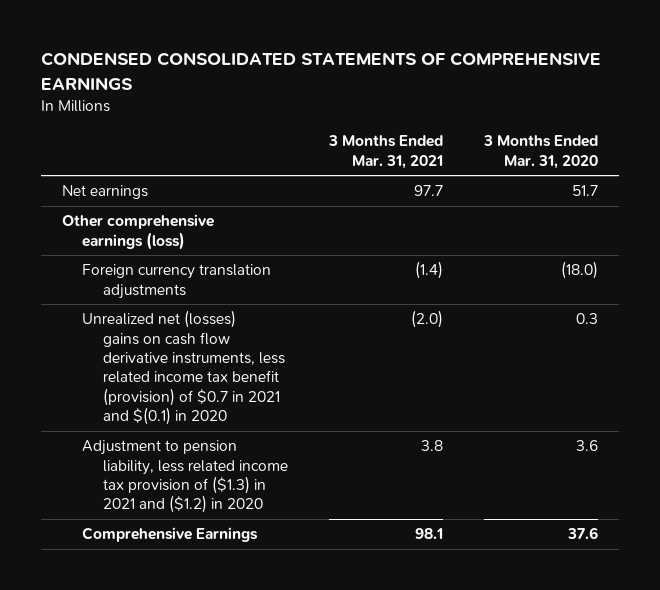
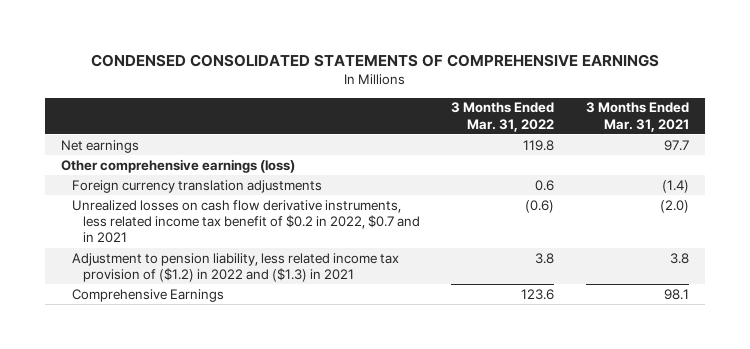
[483,135,599,169] 3 Months Ended Mar. 31, 2020 -> none
none -> [451,102,555,132] 3 Months Ended Mar. 31, 2022
[82,310,285,426] Unrealized net (losses) gains on cash flow derivative instruments, less related income tax benefit (provision) of $0.7 in 2021 and $(0.1) in 2020 -> [71,199,420,244] Unrealized losses on cash flow derivative instruments, less related income tax benefit of $0.2 in 2022, $0.7 and in 2021
[82,440,288,514] Adjustment to pension liability, less related income tax provision of ($1.3) in 2021 and ($1.2) in 2020 -> [71,252,399,282] Adjustment to pension liability, less related income tax provision of ($1.2) in 2022 and ($1.3) in 2021

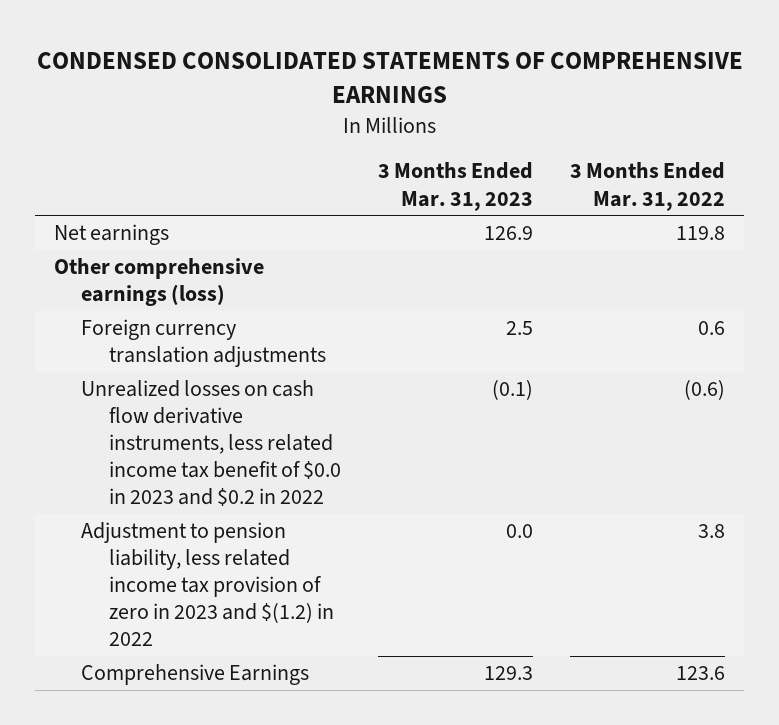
[585,102,689,132] 3 Months Ended Mar. 31, 2021 -> none
none -> [378,162,534,211] 3 Months Ended Mar. 31, 2023
[71,199,420,244] Unrealized losses on cash flow derivative instruments, less related income tax benefit of $0.2 in 2022, $0.7 and in 2021 -> [81,380,341,507] Unrealized losses on cash flow derivative instruments, less related income tax benefit of $0.0 in 2023 and $0.2 in 2022
[71,252,399,282] Adjustment to pension liability, less related income tax provision of ($1.2) in 2022 and ($1.3) in 2021 -> [81,522,334,647] Adjustment to pension liability, less related income tax provision of zero in 2023 and $(1.2) in 2022

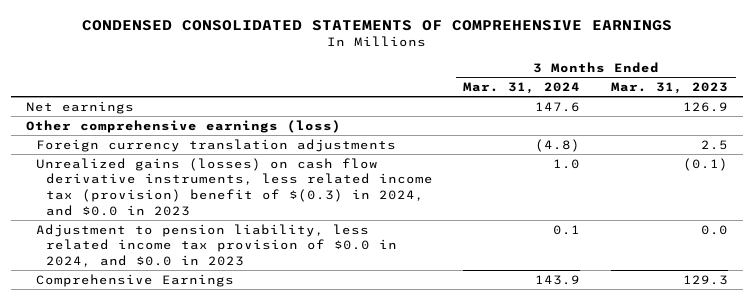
[570,162,726,211] 3 Months Ended Mar. 31, 2022 -> none
none -> [463,82,581,95] Mar. 31, 2024
[81,380,341,507] Unrealized losses on cash flow derivative instruments, less related income tax benefit of $0.0 in 2023 and $0.2 in 2022 -> [35,157,433,216] Unrealized gains (losses) on cash flow derivative instruments, less related income tax (provision) benefit of $(0.3) in 2024, and $0.0 in 2023
[81,522,334,647] Adjustment to pension liability, less related income tax provision of zero in 2023 and $(1.2) in 2022 -> [35,223,397,268] Adjustment to pension liability, less related income tax provision of $0.0 in 2024, and $0.0 in 2023

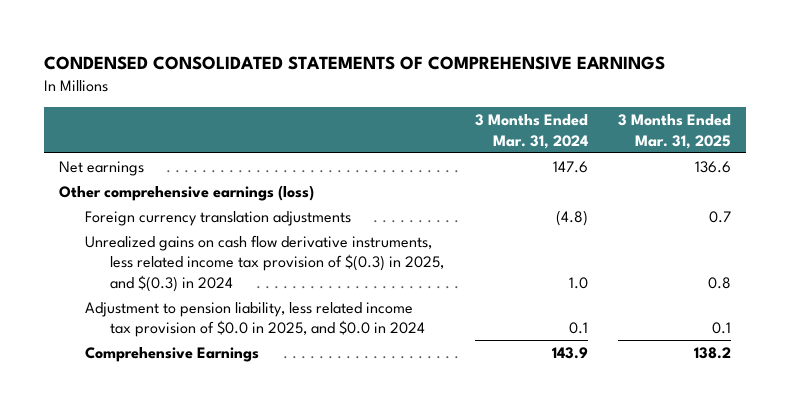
[611,82,729,95] Mar. 31, 2023 -> none
none -> [617,113,731,149] 3 Months Ended Mar. 31, 2025
[35,157,433,216] Unrealized gains (losses) on cash flow derivative instruments, less related income tax (provision) benefit of $(0.3) in 2024, and $0.0 in 2023 -> [84,234,445,293] Unrealized gains on cash flow derivative instruments, less related income tax provision of $(0.3) in 2025, and $(0.3) in 2024
[35,223,397,268] Adjustment to pension liability, less related income tax provision of $0.0 in 2024, and $0.0 in 2023 -> [84,301,426,338] Adjustment to pension liability, less related income tax provision of $0.0 in 2025, and $0.0 in 2024

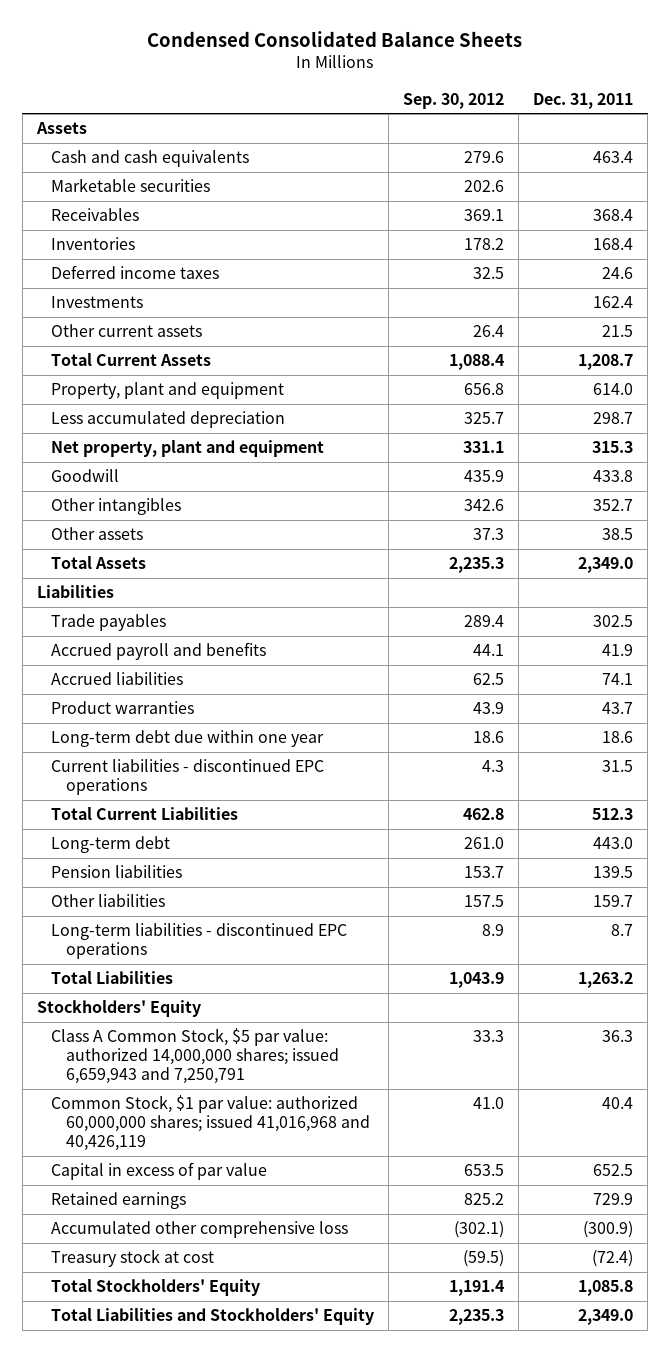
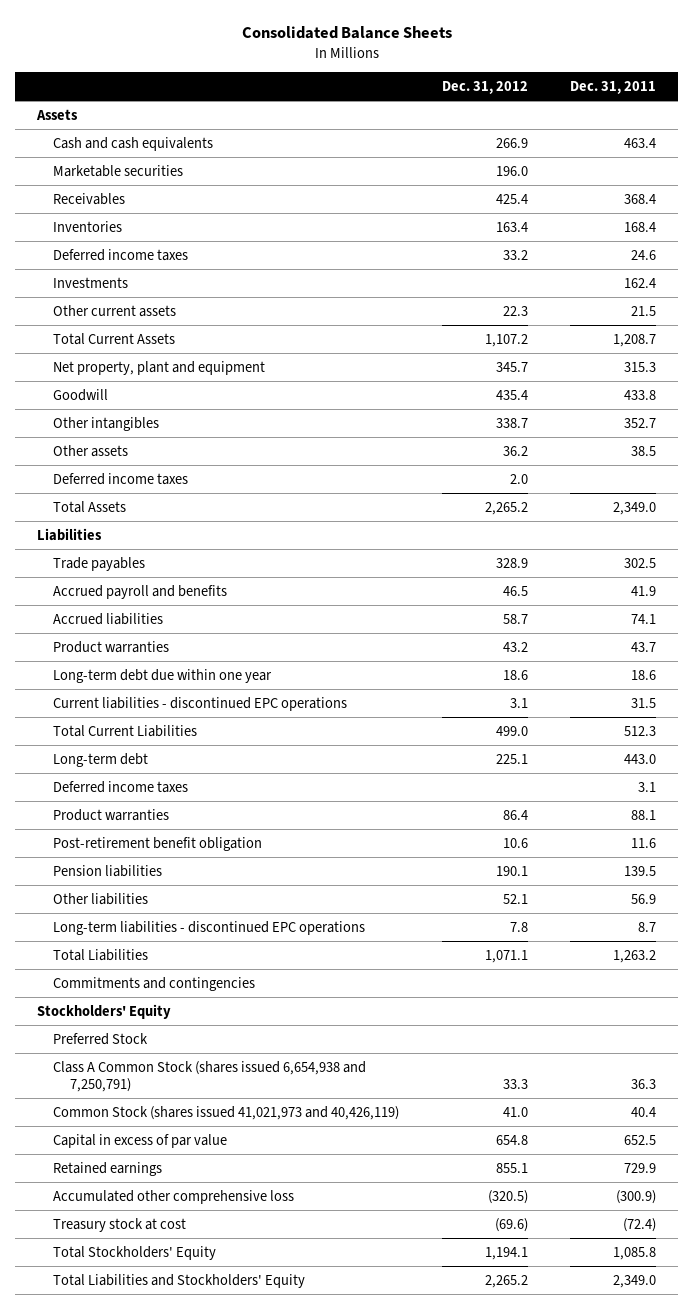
[146,30,522,47] Condensed Consolidated Balance Sheets -> [241,25,452,39] Consolidated Balance Sheets
[403,92,505,109] Sep. 30, 2012 -> none
none -> [441,80,528,94] Dec. 31, 2012
[51,382,285,400] Property, plant and equipment -> none
[51,411,286,429] Less accumulated depreciation -> none
none -> [53,472,189,485] Deferred income taxes
none -> [53,780,189,793] Deferred income taxes
none -> [53,808,170,821] Product warranties
none -> [53,836,263,851] Post-retirement benefit obligation
[593,895,634,908] 159.7 -> [631,893,657,904] 56.9
none -> [53,976,256,991] Commitments and contingencies
none -> [53,1032,149,1045] Preferred Stock
[51,1028,340,1085] Class A Common Stock, $5 par value: authorized 14,000,000 shares; issued 6,659,943 and 7,250,791 -> [53,1060,367,1092] Class A Common Stock (shares issued 6,654,938 and 7,250,791)
[51,1095,371,1152] Common Stock, $1 par value: authorized 60,000,000 shares; issued 41,016,968 and 40,426,119 -> [53,1105,400,1120] Common Stock (shares issued 41,021,973 and 40,426,119)

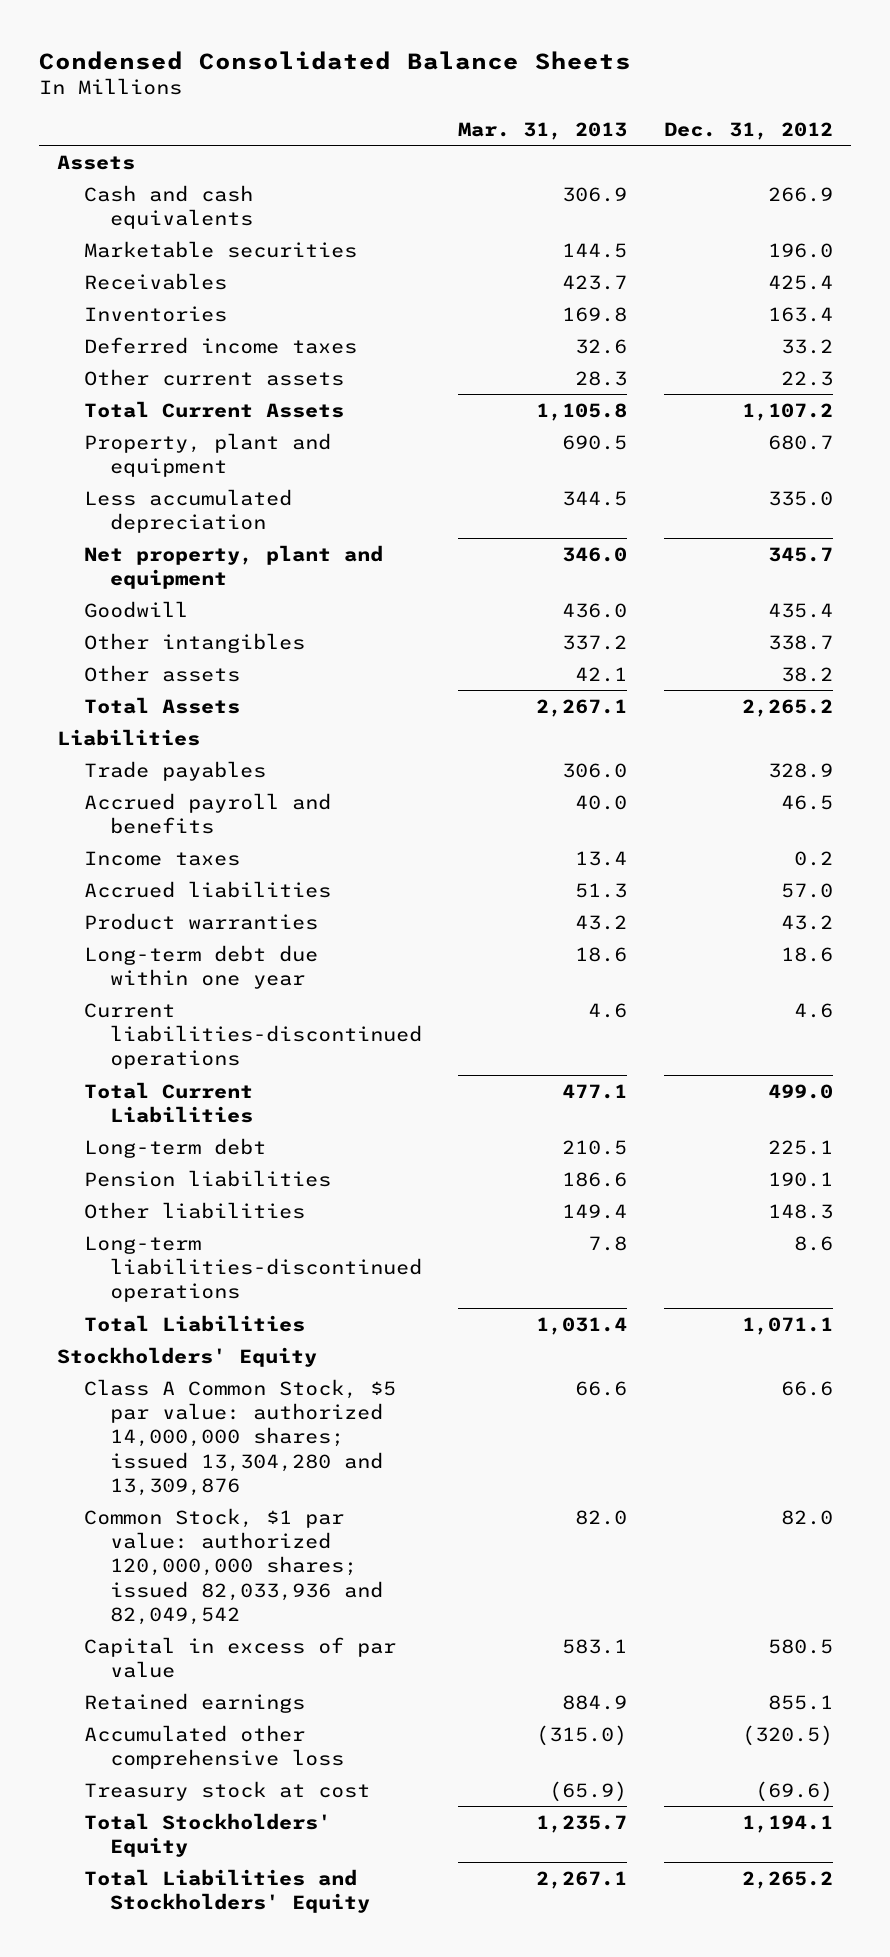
[241,25,452,39] Consolidated Balance Sheets -> [39,50,632,70] Condensed Consolidated Balance Sheets
[570,80,657,94] Dec. 31, 2011 -> none
none -> [458,121,628,140] Mar. 31, 2013
[53,276,129,288] Investments -> none
none -> [83,432,331,477] Property, plant and equipment
none -> [83,488,292,533] Less accumulated depreciation
[53,472,189,485] Deferred income taxes -> none
[502,445,528,456] 36.2 -> [780,666,833,682] 38.2
none -> [83,850,240,866] Income taxes
[502,613,528,624] 58.7 -> [780,882,833,898] 57.0
[53,696,348,711] Current liabilities - discontinued EPC operations -> [83,1002,422,1070] Current liabilities-discontinued operations
[509,697,528,708] 3.1 -> [793,1002,833,1018] 4.6
[53,780,189,793] Deferred income taxes -> none
[53,808,170,821] Product warranties -> none
[53,836,263,851] Post-retirement benefit obligation -> none
[502,893,528,904] 52.1 -> [767,1203,833,1219] 148.3
[53,920,366,935] Long-term liabilities - discontinued EPC operations -> [83,1235,422,1303] Long-term liabilities-discontinued operations
[509,921,528,932] 7.8 -> [793,1235,833,1251] 8.6
[53,976,256,991] Commitments and contingencies -> none
[53,1032,149,1045] Preferred Stock -> none
[53,1060,367,1092] Class A Common Stock (shares issued 6,654,938 and 7,250,791) -> [83,1378,396,1497] Class A Common Stock, $5 par value: authorized 14,000,000 shares; issued 13,304,280 and 13,309,876
[502,1078,528,1089] 33.3 -> [780,1380,833,1396] 66.6
[53,1105,400,1120] Common Stock (shares issued 41,021,973 and 40,426,119) -> [83,1507,383,1626] Common Stock, $1 par value: authorized 120,000,000 shares; issued 82,033,936 and 82,049,542
[502,1106,528,1117] 41.0 -> [780,1509,833,1525] 82.0
[495,1134,528,1145] 654.8 -> [767,1638,833,1654] 580.5

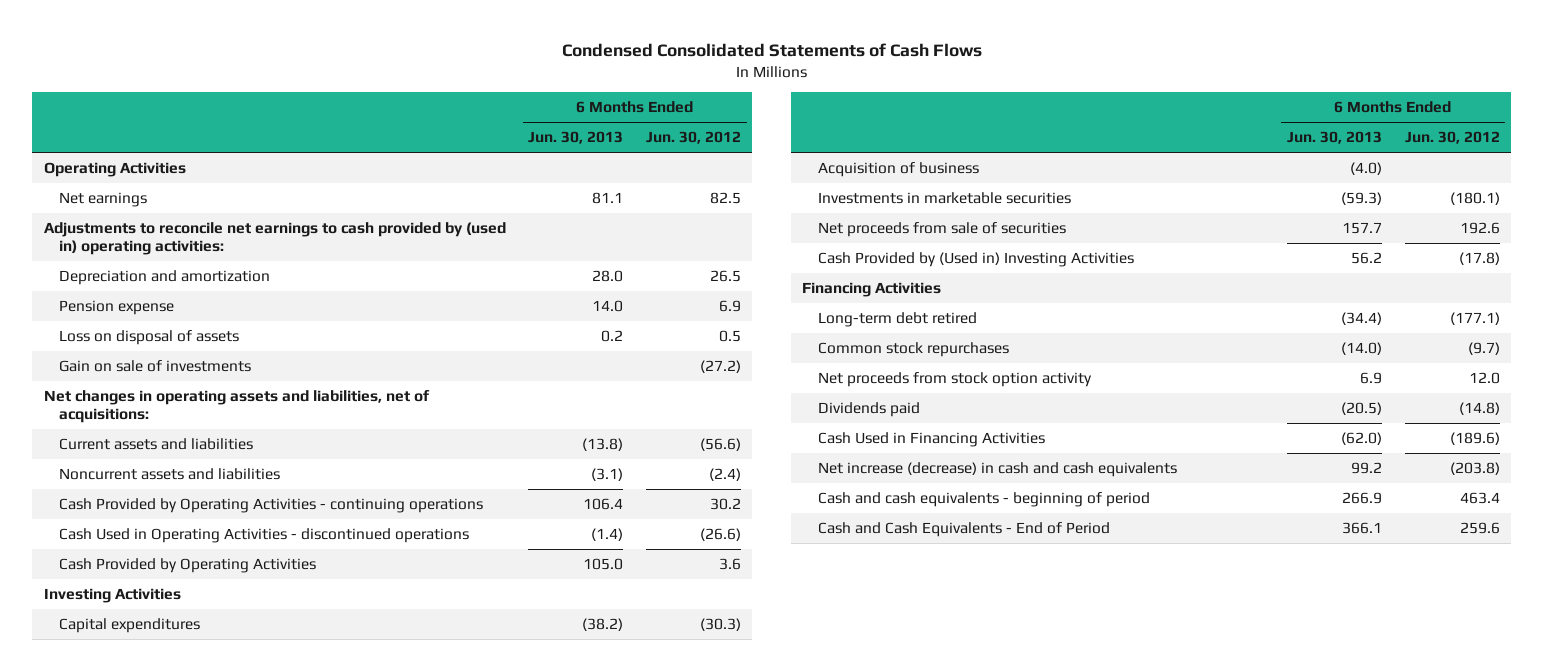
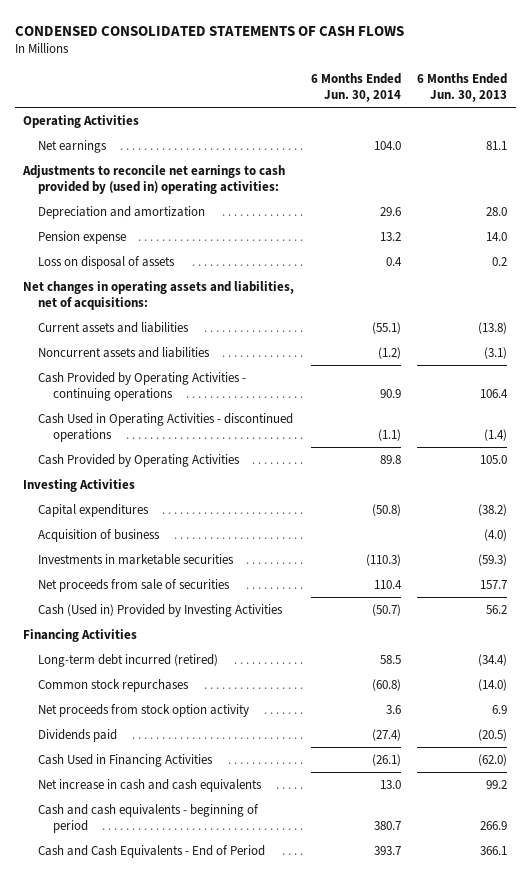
[561,42,982,57] Condensed Consolidated Statements of Cash Flows -> [15,25,405,36] CONDENSED CONSOLIDATED STATEMENTS OF CASH FLOWS
[646,131,742,145] Jun. 30, 2012 -> none
none -> [310,73,401,103] 6 Months Ended Jun. 30, 2014
[59,360,252,373] Gain on sale of investments -> none
[817,252,1134,268] Cash Provided by (Used in) Investing Activities -> [37,603,283,617] Cash (Used in) Provided by Investing Activities
[817,312,977,328] Long-term debt retired -> [37,653,218,667] Long-term debt incurred (retired)
[817,462,1177,478] Net increase (decrease) in cash and cash equivalents -> [37,778,262,792] Net increase in cash and cash equivalents

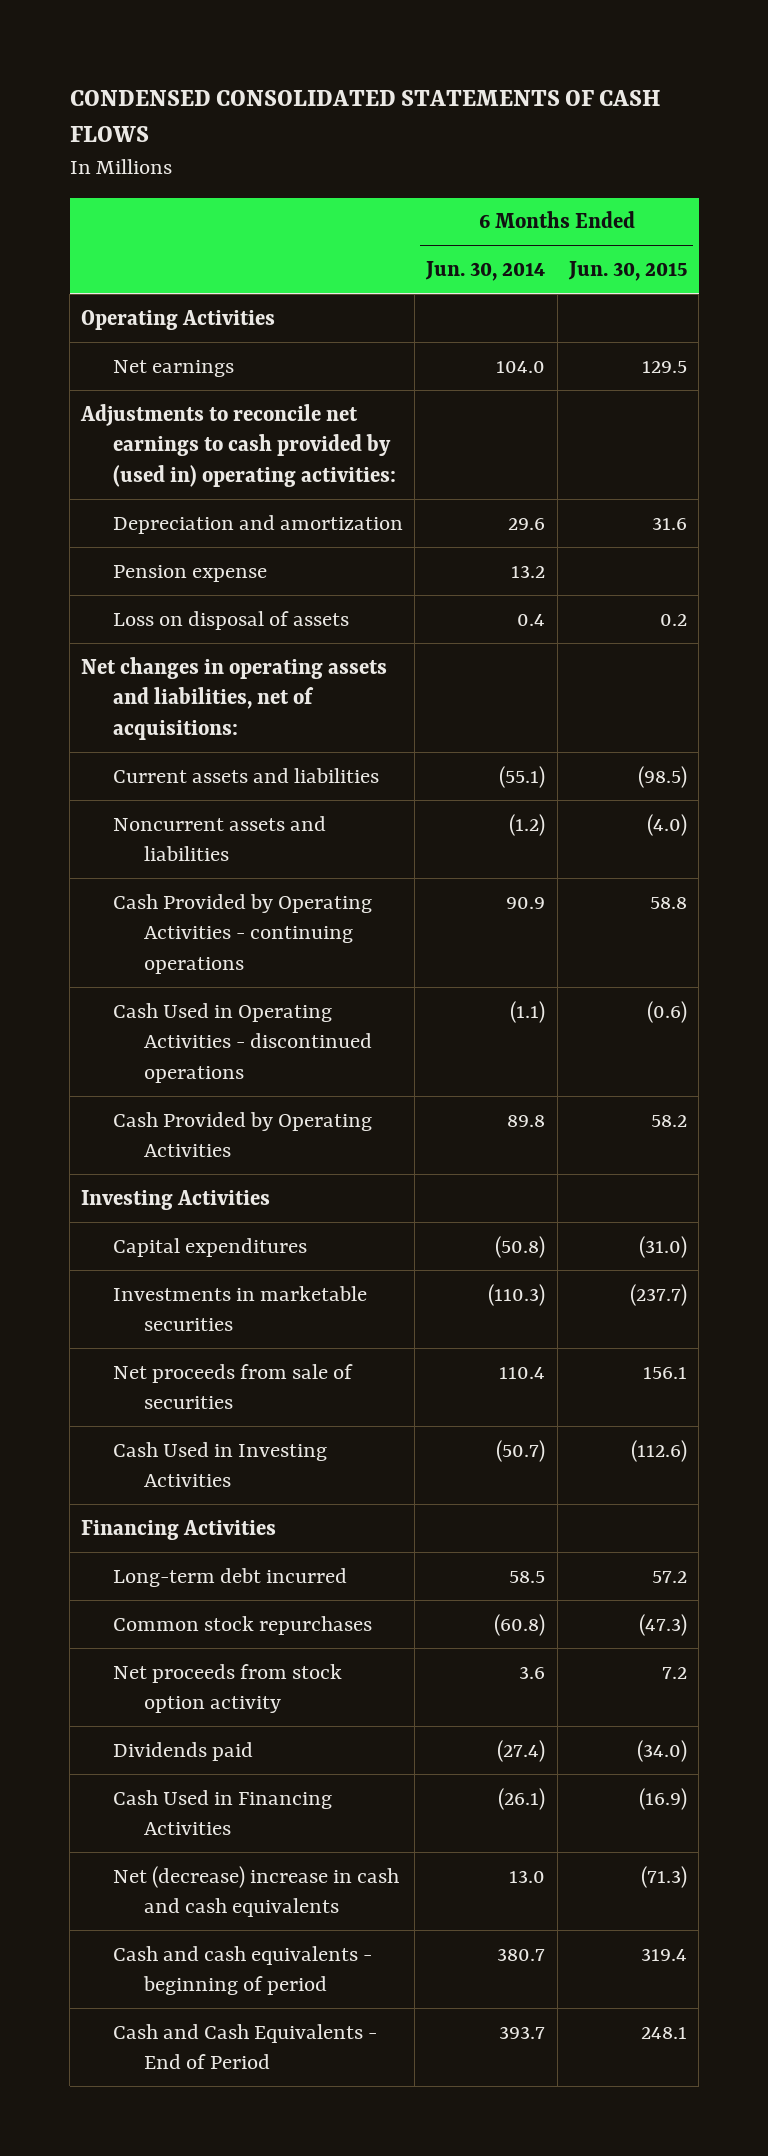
[417,73,508,103] 6 Months Ended Jun. 30, 2013 -> none
none -> [568,261,688,282] Jun. 30, 2015
[37,528,160,542] Acquisition of business -> none
[37,603,283,617] Cash (Used in) Provided by Investing Activities -> [112,1441,327,1488] Cash Used in Investing Activities
[37,653,218,667] Long-term debt incurred (retired) -> [112,1567,347,1587] Long-term debt incurred
[37,778,262,792] Net increase in cash and cash equivalents -> [112,1865,399,1918] Net (decrease) increase in cash and cash equivalents

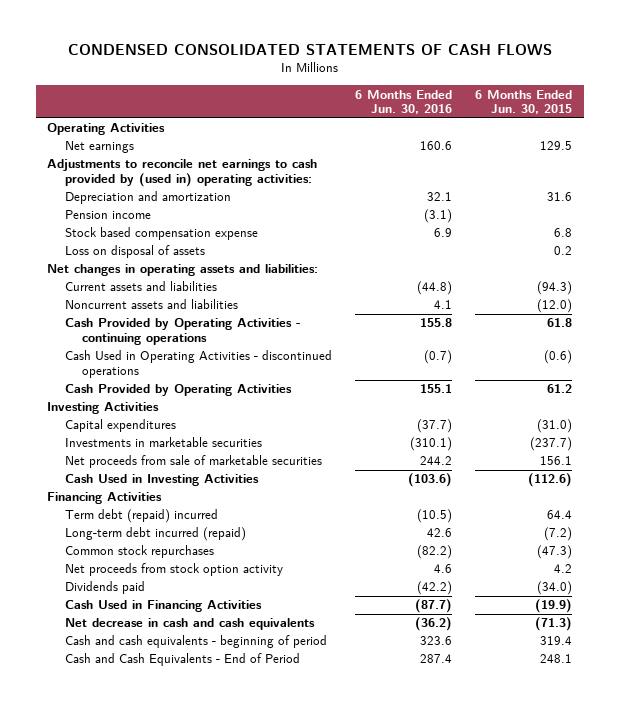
[425,261,546,282] Jun. 30, 2014 -> none
none -> [354,89,452,115] 6 Months Ended Jun. 30, 2016
[112,564,267,582] Pension expense -> none
none -> [64,210,151,220] Pension income
none -> [64,227,258,241] Stock based compensation expense
[81,656,388,740] Net changes in operating assets and liabilities, net of acquisitions: -> [47,264,319,277] Net changes in operating assets and liabilities:
[638,765,688,788] (98.5) -> [537,281,573,296] (94.3)
[647,813,688,836] (4.0) -> [537,299,573,314] (12.0)
[650,896,688,909] 58.8 -> [547,318,573,328] 61.8
[651,1114,688,1127] 58.2 -> [547,384,573,394] 61.2
[112,1363,353,1410] Net proceeds from sale of securities -> [64,455,322,469] Net proceeds from sale of marketable securities
none -> [64,509,218,524] Term debt (repaid) incurred
[112,1567,347,1587] Long-term debt incurred -> [64,527,246,542] Long-term debt incurred (repaid)
[652,1570,688,1583] 57.2 -> [544,527,573,542] (7.2)
[662,1666,688,1679] 7.2 -> [554,564,573,574] 4.2
[639,1787,688,1810] (16.9) -> [535,599,573,614] (19.9)
[112,1865,399,1918] Net (decrease) increase in cash and cash equivalents -> [64,618,315,631] Net decrease in cash and cash equivalents

